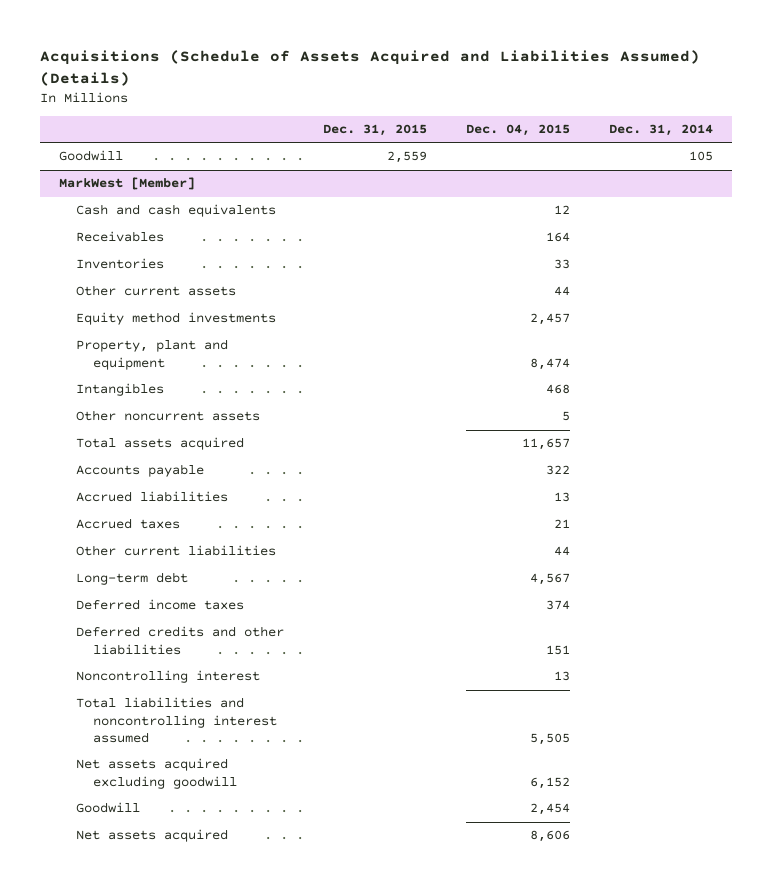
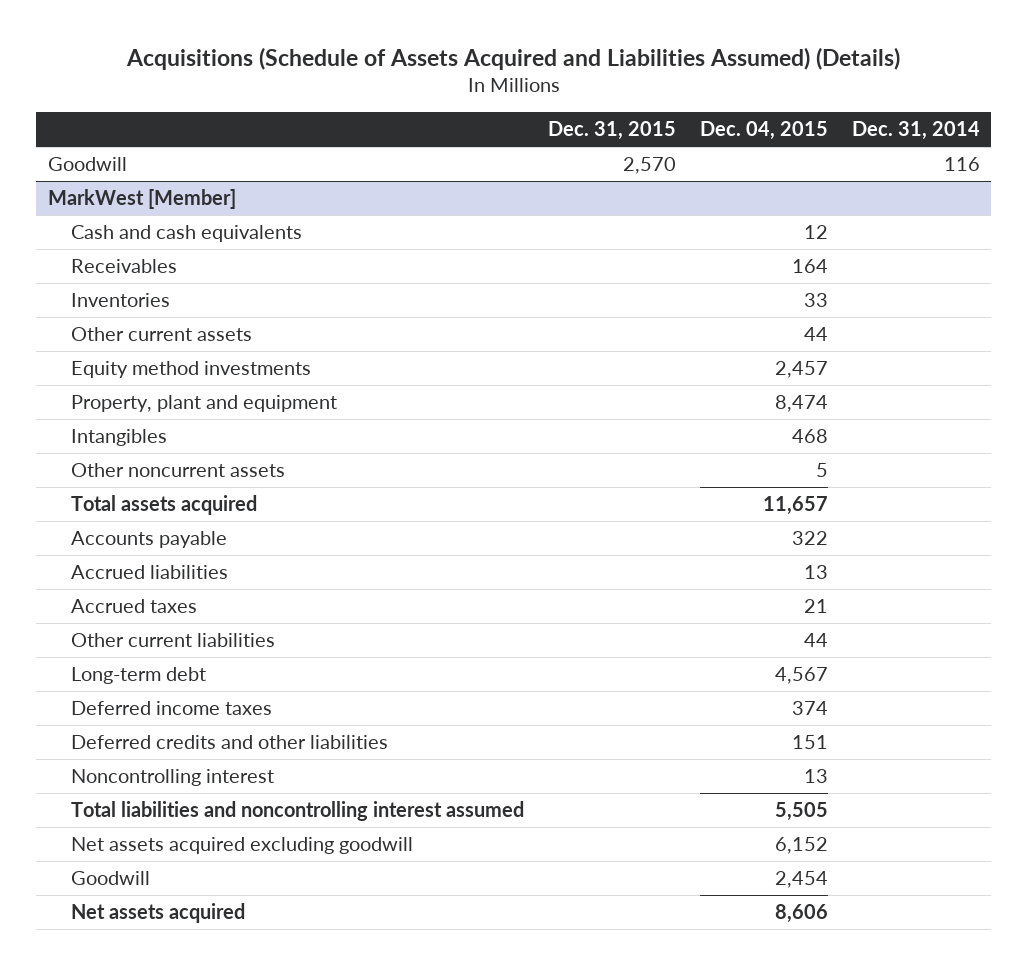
[386,151,427,164] 2,559 -> [622,157,676,175] 2,570
[688,151,713,162] 105 -> [943,157,980,172] 116

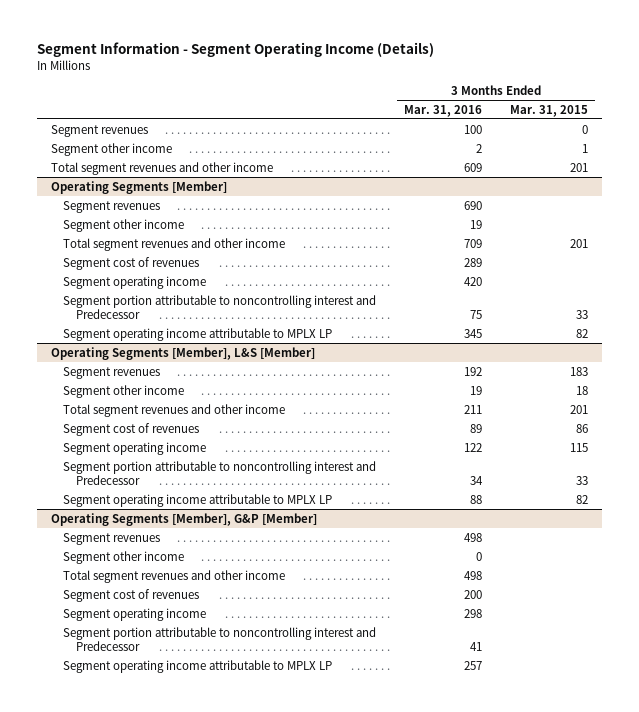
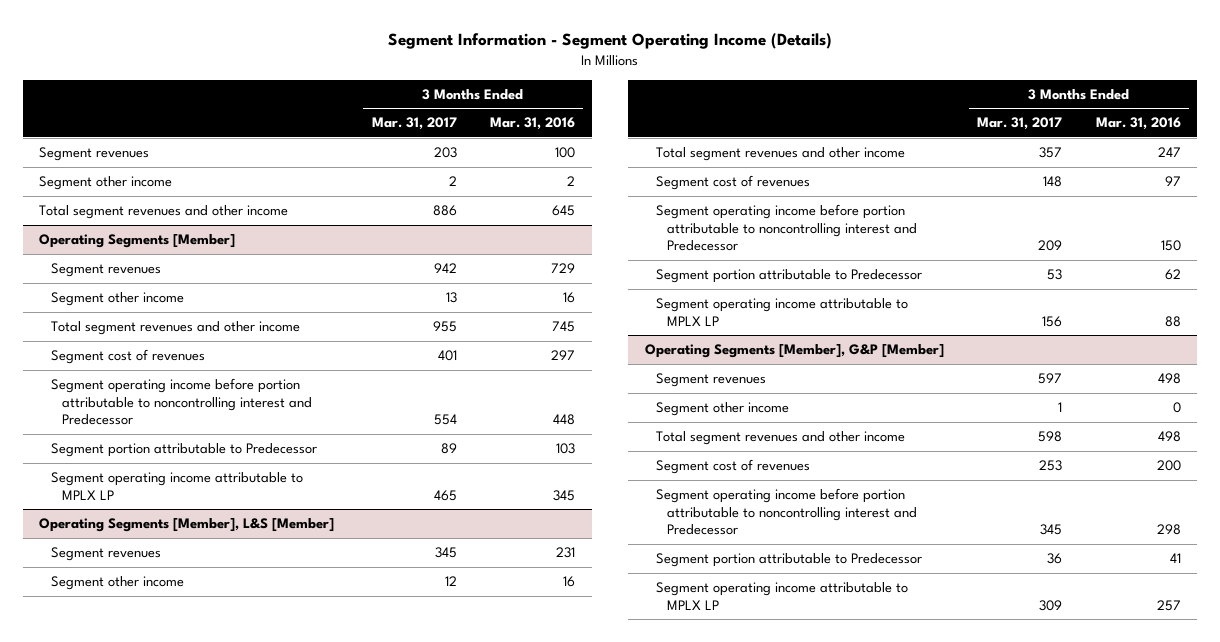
[510,104,589,117] Mar. 31, 2015 -> none
none -> [371,117,457,131] Mar. 31, 2017
[464,162,483,172] 609 -> [552,205,576,217] 645
[464,200,483,210] 690 -> [551,263,576,274] 729
[470,219,483,229] 19 -> [563,292,576,304] 16
[464,238,483,248] 709 -> [552,321,576,333] 745
[464,257,483,267] 289 -> [551,350,576,361] 297
[63,275,207,289] Segment operating income -> [50,378,312,426] Segment operating income before portion attributable to noncontrolling interest and Predecessor
[464,276,483,286] 420 -> [553,414,576,426] 448
[63,294,377,320] Segment portion attributable to noncontrolling interest and Predecessor -> [50,443,317,458] Segment portion attributable to Predecessor
[470,310,483,320] 75 -> [556,443,576,455] 103
[464,366,483,376] 192 -> [556,547,576,559] 231
[470,385,483,395] 19 -> [563,576,576,588] 16
[464,404,483,414] 211 -> [1157,147,1181,158] 247
[470,423,483,433] 89 -> [1164,176,1181,187] 97
[63,441,207,455] Segment operating income -> [656,204,918,252] Segment operating income before portion attributable to noncontrolling interest and Predecessor
[464,442,483,452] 122 -> [1160,240,1181,252] 150
[63,460,377,486] Segment portion attributable to noncontrolling interest and Predecessor -> [656,269,923,284] Segment portion attributable to Predecessor
[470,476,484,486] 34 -> [1164,269,1181,281] 62
[63,607,207,621] Segment operating income -> [656,488,918,536] Segment operating income before portion attributable to noncontrolling interest and Predecessor
[63,626,377,652] Segment portion attributable to noncontrolling interest and Predecessor -> [656,553,923,568] Segment portion attributable to Predecessor

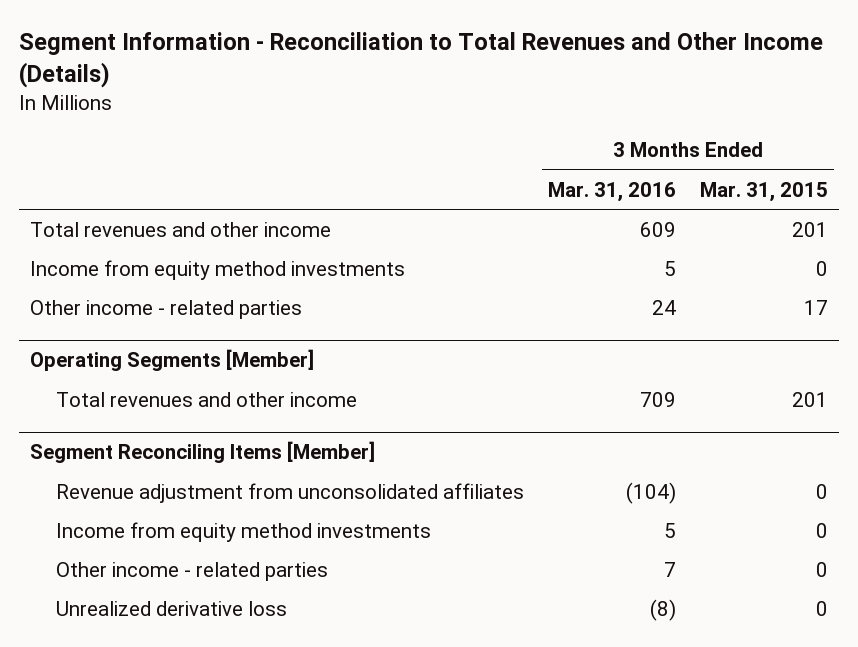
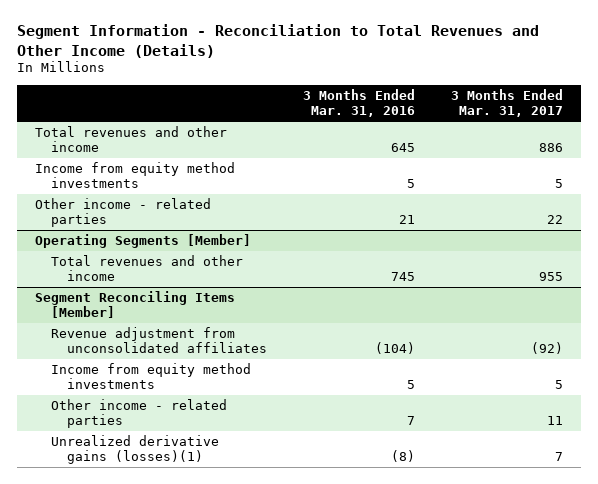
[699,181,828,202] Mar. 31, 2015 -> none
none -> [451,89,564,118] 3 Months Ended Mar. 31, 2017
[640,222,677,238] 609 -> [391,143,416,153] 645
[652,300,677,316] 24 -> [399,215,416,225] 21
[640,392,677,408] 709 -> [391,272,416,282] 745
[56,601,288,617] Unrealized derivative loss -> [50,435,219,465] Unrealized derivative gains (losses)(1)

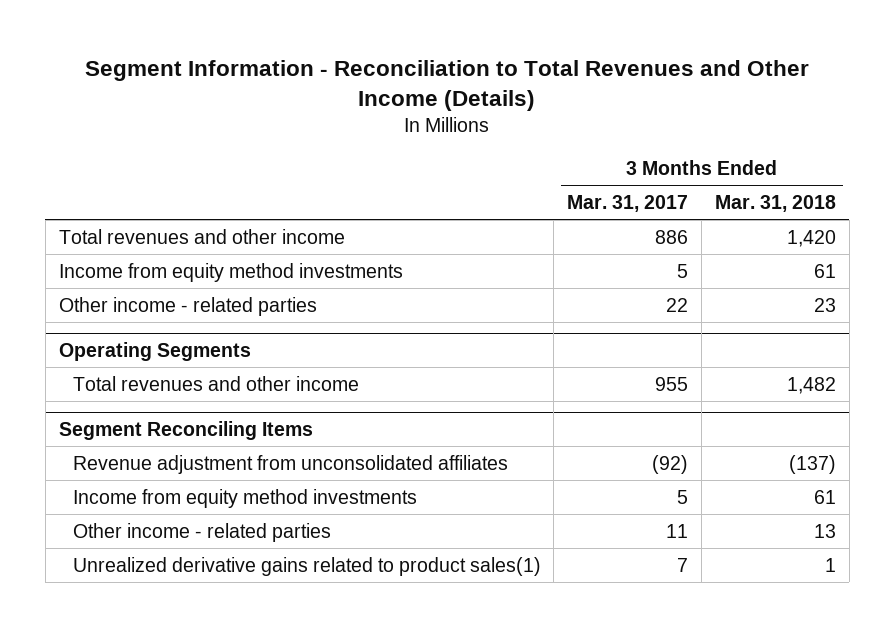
[303,89,416,118] 3 Months Ended Mar. 31, 2016 -> none
none -> [714,195,836,213] Mar. 31, 2018
[34,234,251,249] Operating Segments [Member] -> [58,342,251,362] Operating Segments
[34,291,235,319] Segment Reconciling Items [Member] -> [58,421,313,441] Segment Reconciling Items
[50,435,219,465] Unrealized derivative gains (losses)(1) -> [72,556,541,576] Unrealized derivative gains related to product sales(1)

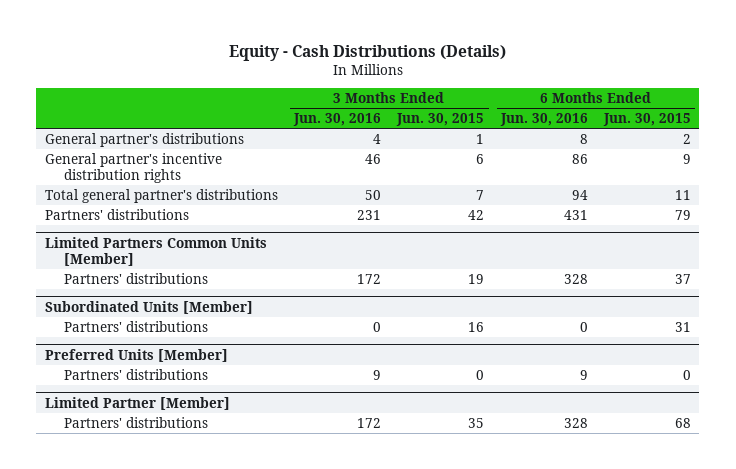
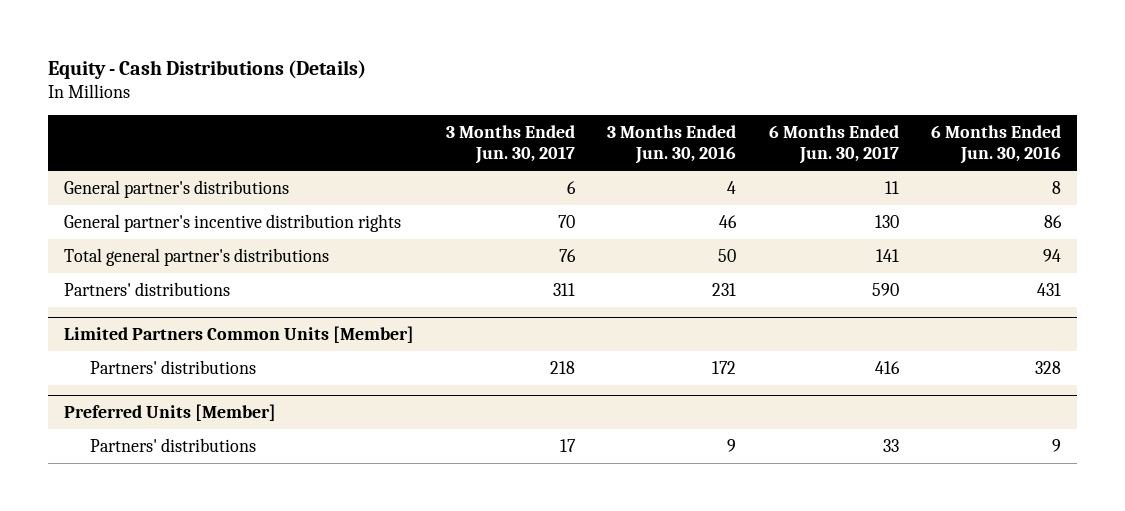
[396,113,485,127] Jun. 30, 2015 -> none
[603,113,692,127] Jun. 30, 2015 -> none
none -> [446,125,576,165] 3 Months Ended Jun. 30, 2017
none -> [768,125,899,165] 6 Months Ended Jun. 30, 2017
[44,300,253,314] Subordinated Units [Member] -> none
[64,320,209,332] Partners' distributions -> none
[44,396,230,410] Limited Partner [Member] -> none
[64,416,209,428] Partners' distributions -> none

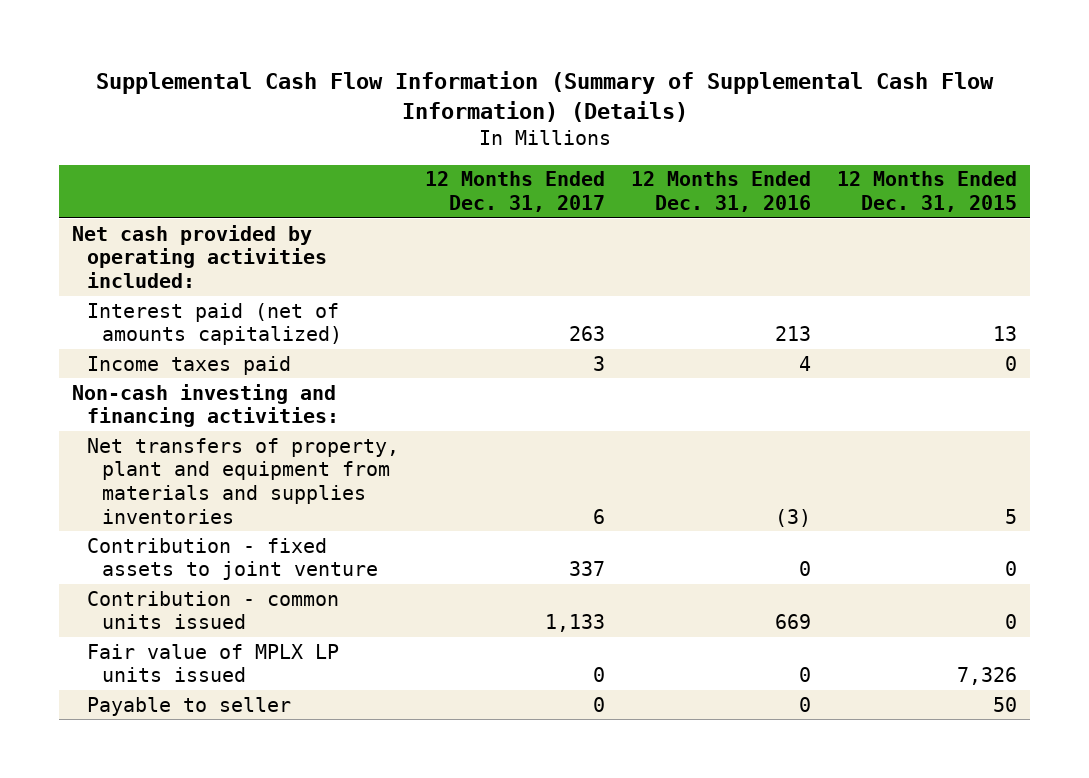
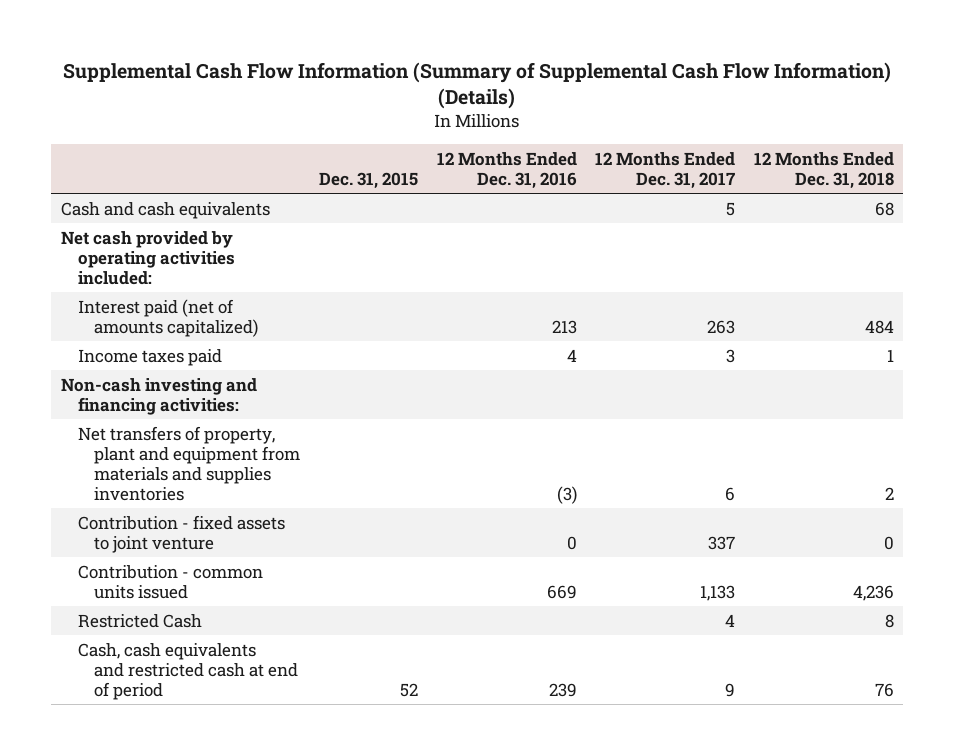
[836,171,1017,213] 12 Months Ended Dec. 31, 2015 -> none
none -> [319,171,419,189] Dec. 31, 2015
none -> [753,151,894,189] 12 Months Ended Dec. 31, 2018
none -> [60,201,270,219] Cash and cash equivalents
[87,643,340,683] Fair value of MPLX LP units issued -> none
[87,696,292,716] Payable to seller -> none
none -> [77,613,202,628] Restricted Cash
none -> [77,642,299,700] Cash, cash equivalents and restricted cash at end of period

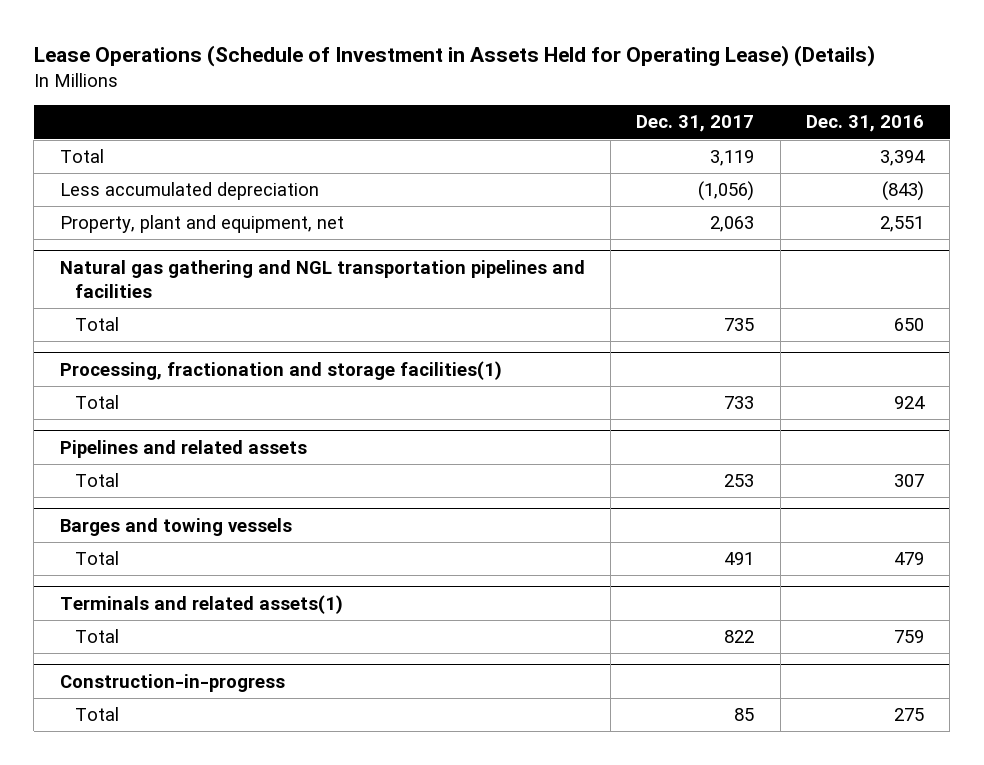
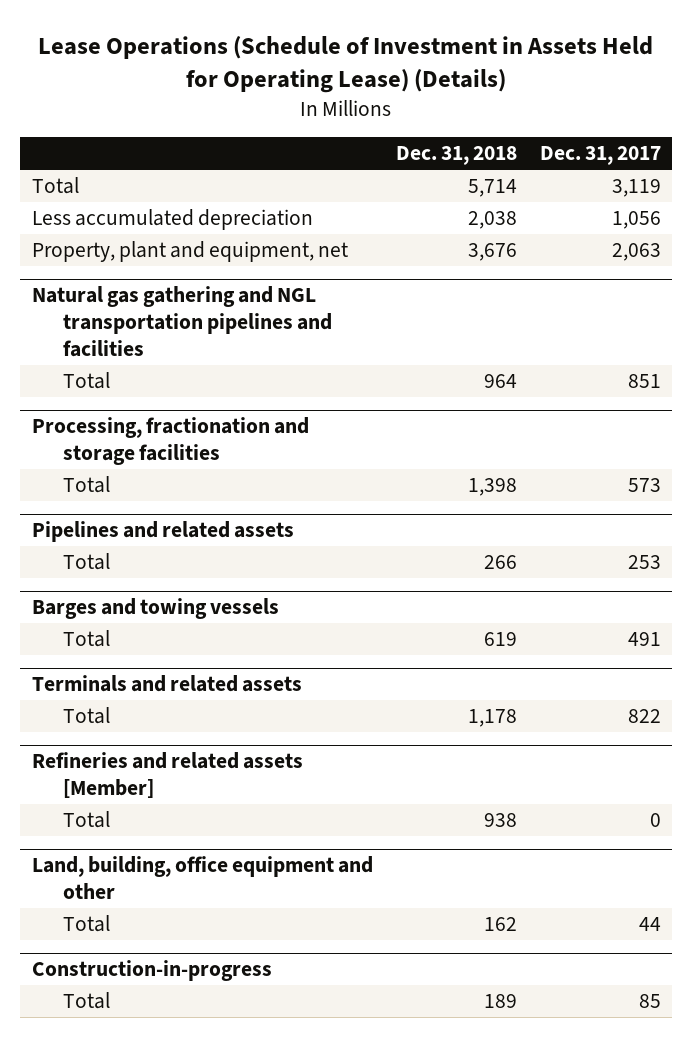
[806,115,925,133] Dec. 31, 2016 -> none
none -> [395,146,517,166] Dec. 31, 2018
[698,181,755,202] (1,056) -> [611,211,661,230] 1,056
[724,318,755,332] 735 -> [627,374,661,389] 851
[59,360,502,380] Processing, fractionation and storage facilities(1) -> [31,417,309,466] Processing, fractionation and storage facilities
[724,396,755,410] 733 -> [627,478,661,493] 573
[59,594,343,614] Terminals and related assets(1) -> [31,675,302,693] Terminals and related assets
none -> [31,752,303,799] Refineries and related assets [Member]
none -> [62,811,110,829] Total
none -> [31,856,373,900] Land, building, office equipment and other
none -> [62,915,110,933] Total

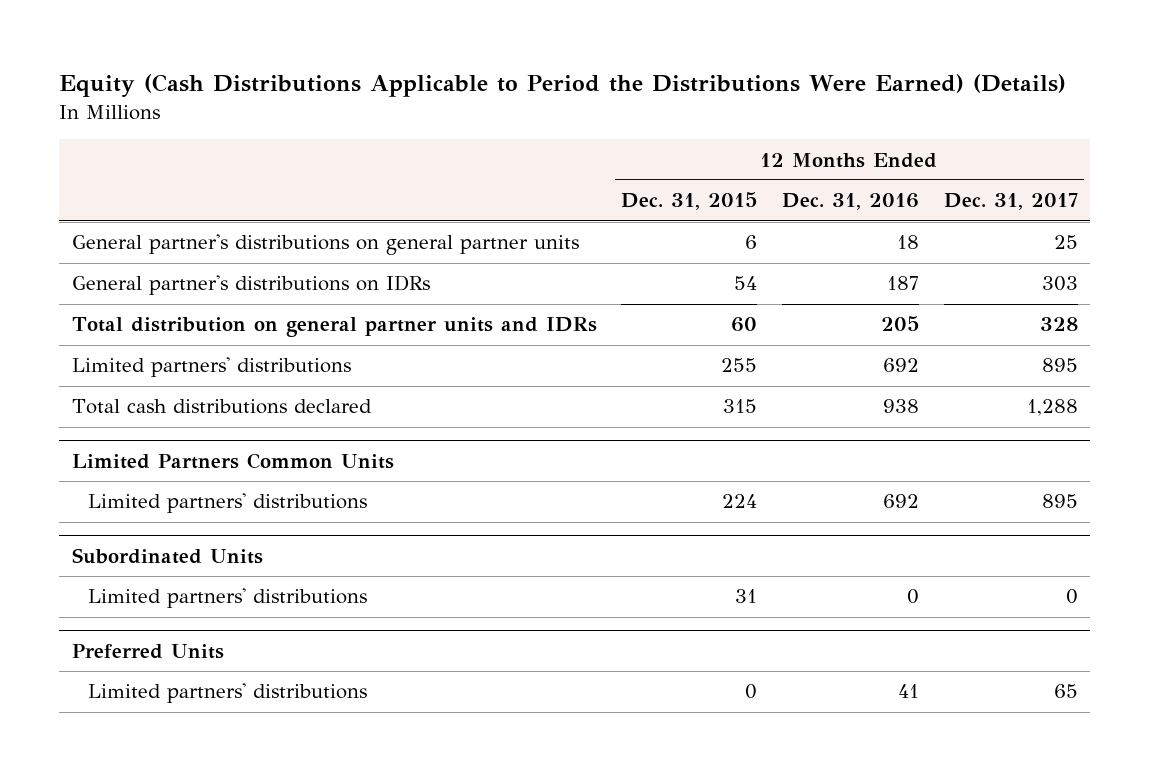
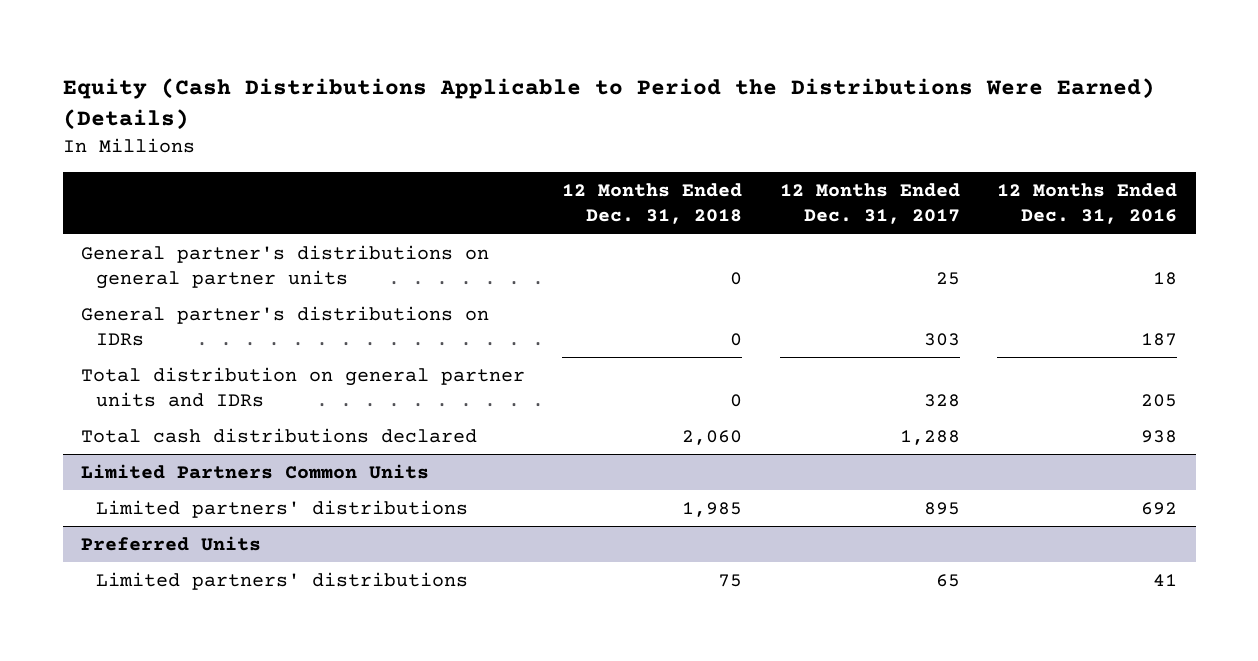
[621,192,758,211] Dec. 31, 2015 -> none
none -> [562,183,743,225] 12 Months Ended Dec. 31, 2018
[71,357,351,378] Limited partners' distributions -> none
[71,547,263,564] Subordinated Units -> none
[88,588,368,609] Limited partners' distributions -> none

